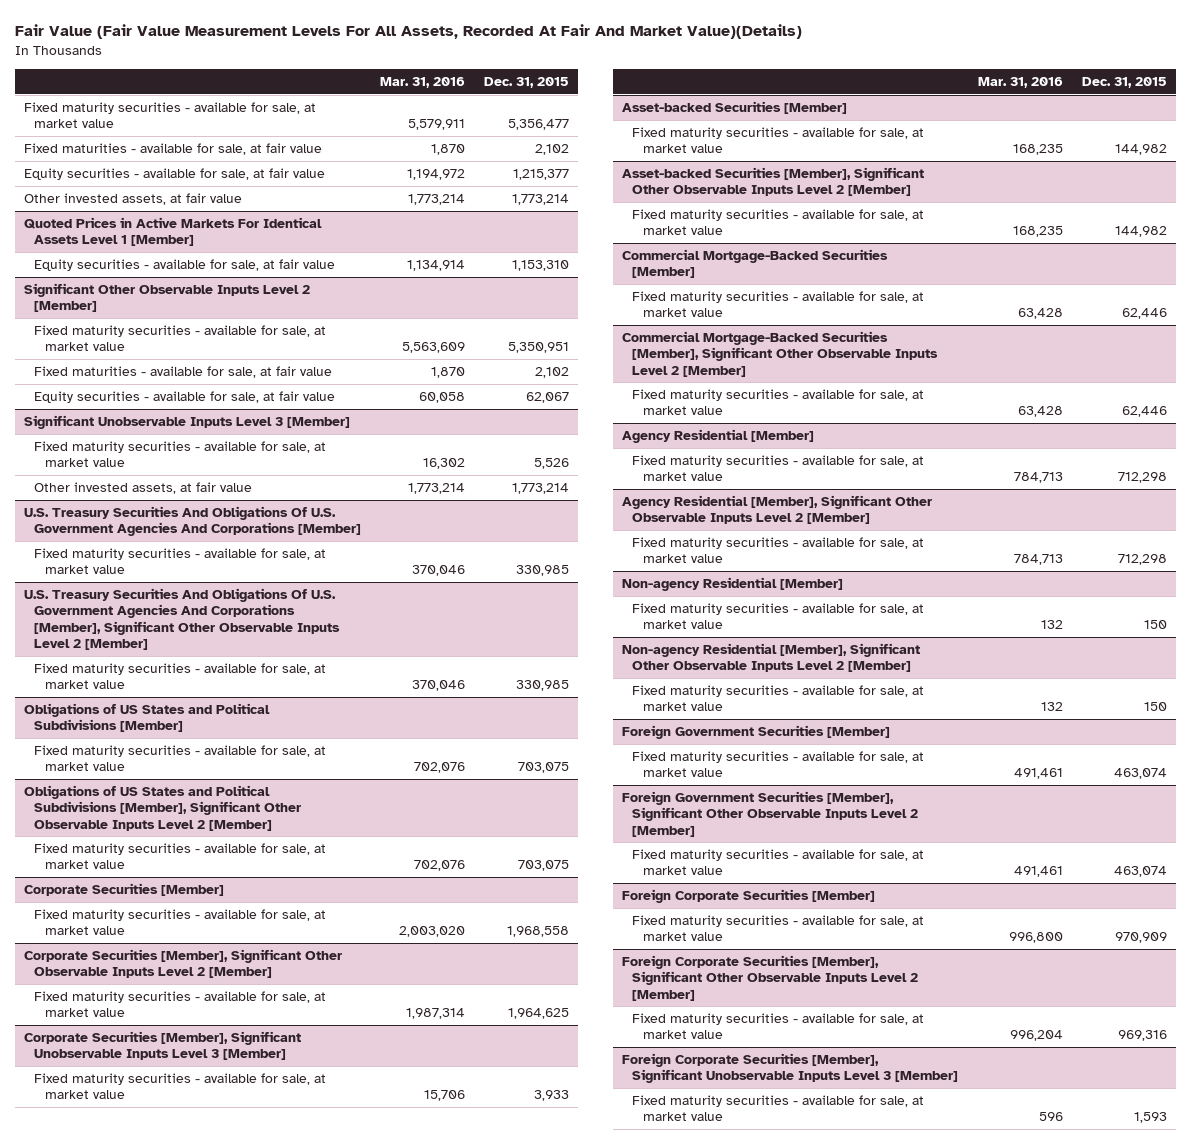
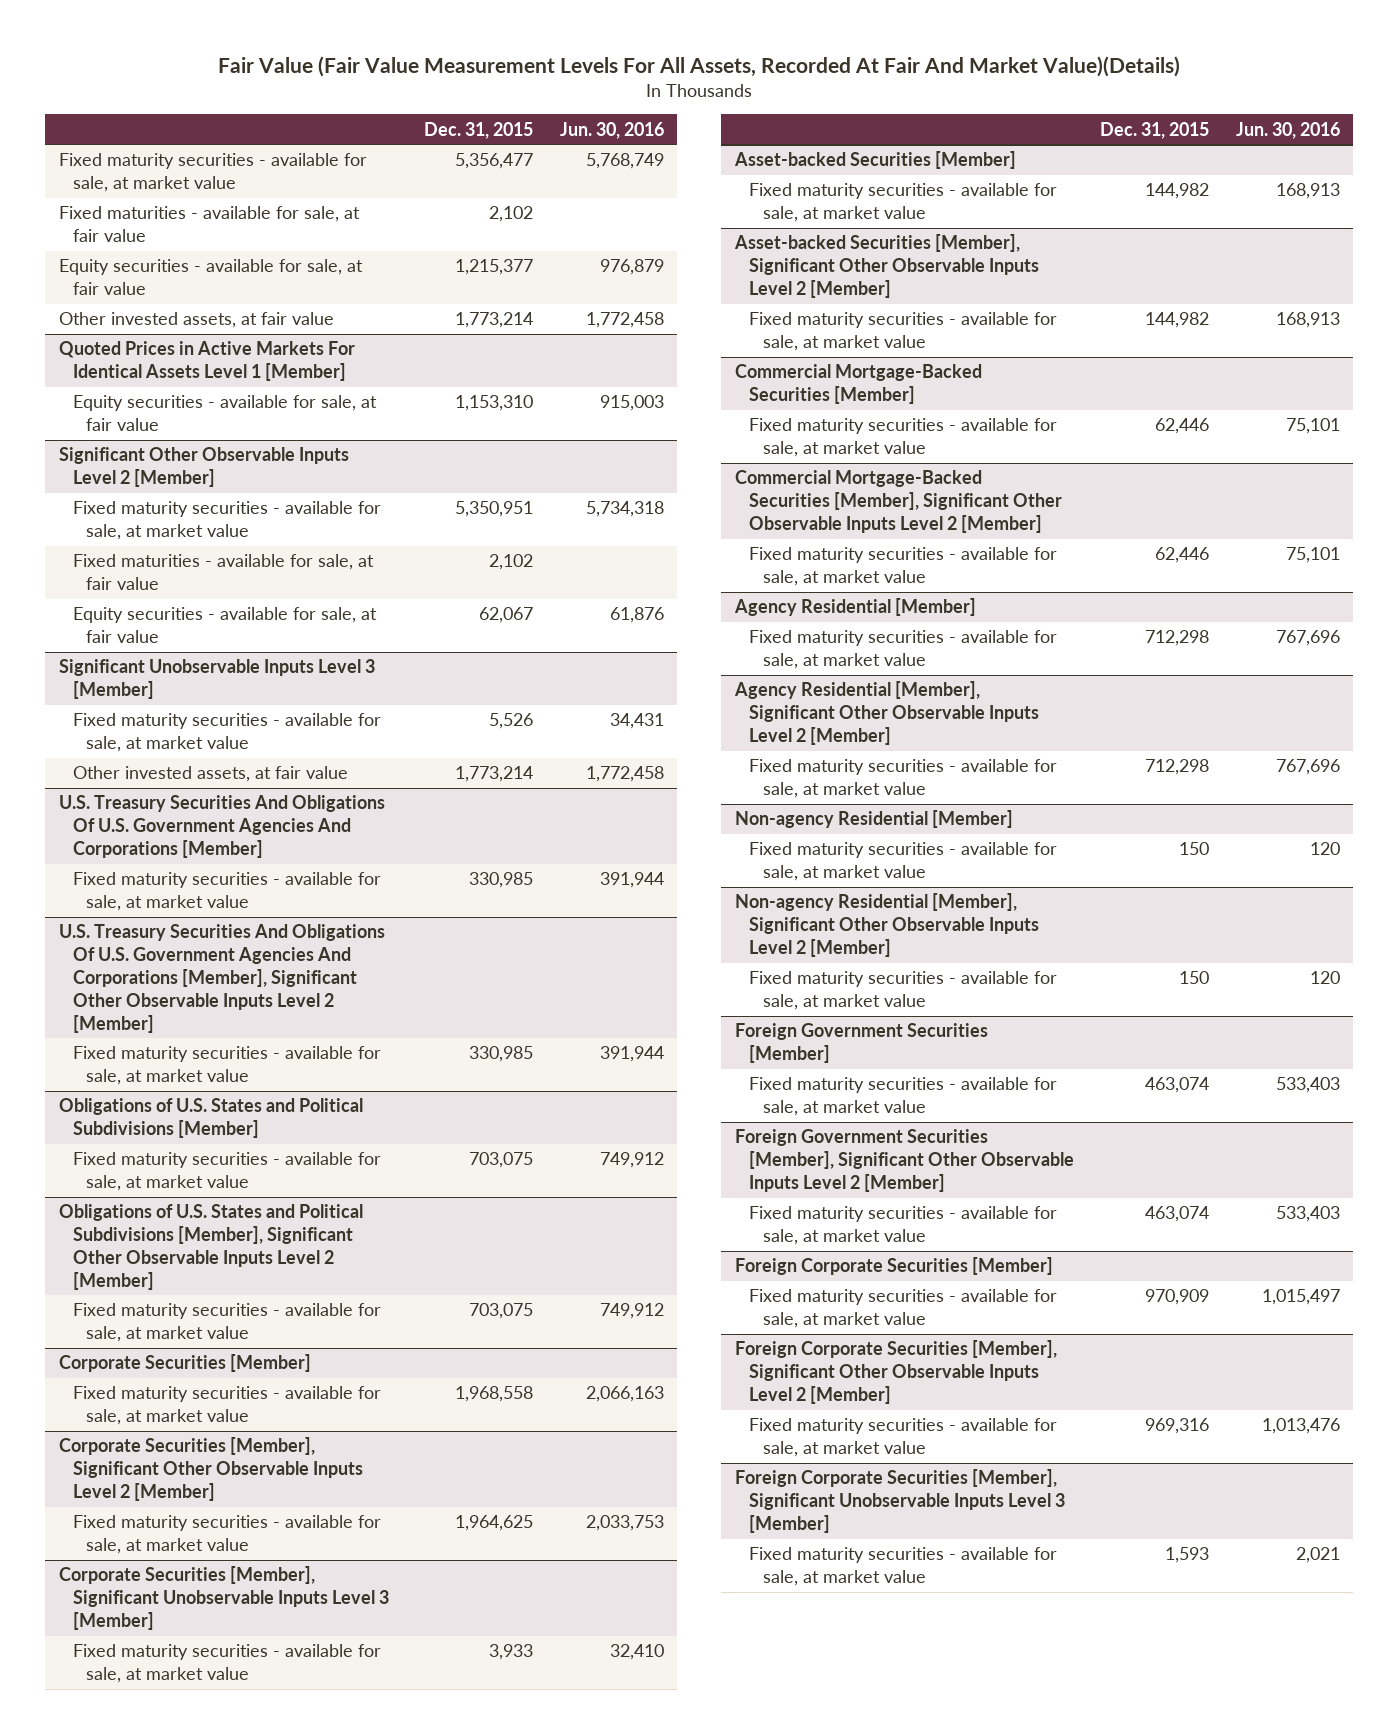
[380,76,466,88] Mar. 31, 2016 -> none
none -> [559,121,664,139] Jun. 30, 2016
[23,703,270,733] Obligations of US States and Political Subdivisions [Member] -> [58,1098,363,1139] Obligations of U.S. States and Political Subdivisions [Member]
[23,785,302,831] Obligations of US States and Political Subdivisions [Member], Significant Other Observable Inputs Level 2 [Member] -> [58,1204,363,1290] Obligations of U.S. States and Political Subdivisions [Member], Significant Other Observable Inputs Level 2 [Member]

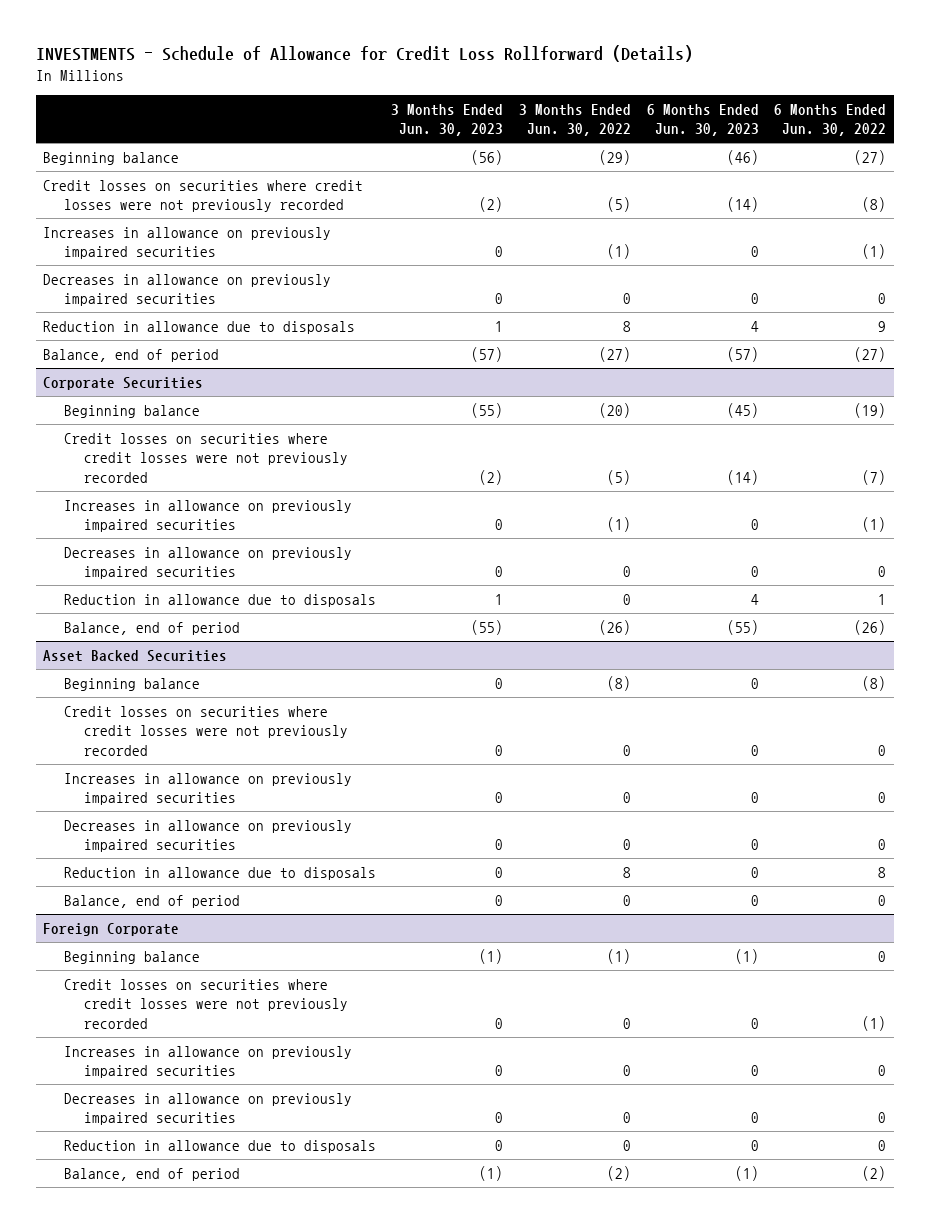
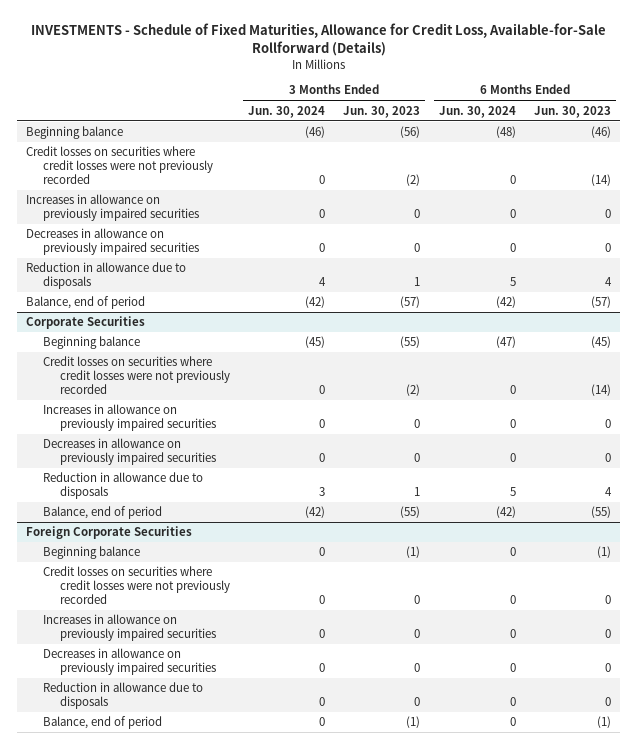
[35,45,693,63] INVESTMENTS - Schedule of Allowance for Credit Loss Rollforward (Details) -> [30,23,606,56] INVESTMENTS - Schedule of Fixed Maturities, Allowance for Credit Loss, Available-for-Sale Rollforward (Details)
[518,103,631,137] 3 Months Ended Jun. 30, 2022 -> none
[774,103,887,137] 6 Months Ended Jun. 30, 2022 -> none
none -> [247,105,325,118] Jun. 30, 2024
none -> [438,105,516,118] Jun. 30, 2024
[43,649,228,662] Asset Backed Securities -> none
[63,677,200,691] Beginning balance -> none
[63,705,349,757] Credit losses on securities where credit losses were not previously recorded -> none
[63,772,352,806] Increases in allowance on previously impaired securities -> none
[63,819,352,853] Decreases in allowance on previously impaired securities -> none
[63,866,376,880] Reduction in allowance due to disposals -> none
[63,894,240,908] Balance, end of period -> none
[43,922,180,936] Foreign Corporate -> [26,526,193,540] Foreign Corporate Securities

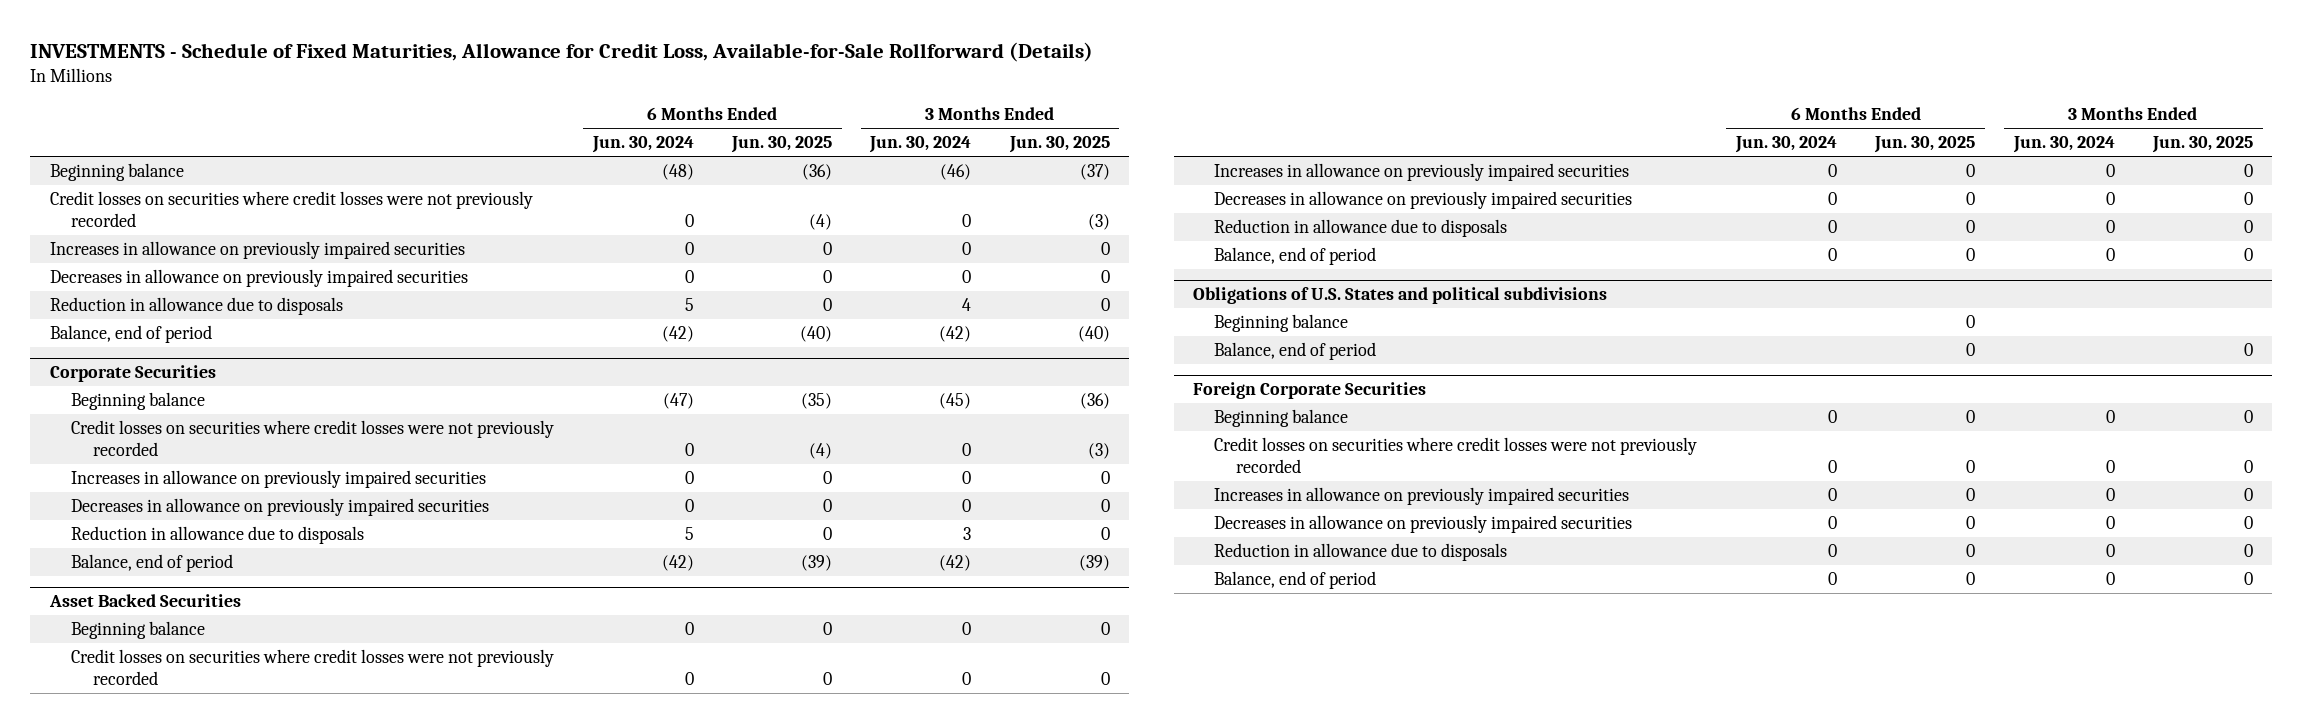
[343,105,421,118] Jun. 30, 2023 -> none
[534,105,612,118] Jun. 30, 2023 -> none
none -> [731,136,833,154] Jun. 30, 2025
none -> [1008,136,1110,154] Jun. 30, 2025
none -> [48,594,241,608] Asset Backed Securities
none -> [71,621,206,640] Beginning balance
none -> [71,649,555,686] Credit losses on securities where credit losses were not previously recorded
none -> [1214,163,1630,182] Increases in allowance on previously impaired securities
none -> [1214,191,1633,210] Decreases in allowance on previously impaired securities
none -> [1214,219,1508,238] Reduction in allowance due to disposals
none -> [1214,247,1377,266] Balance, end of period
none -> [1192,287,1607,305] Obligations of U.S. States and political subdivisions
none -> [1214,314,1349,333] Beginning balance
none -> [1214,342,1377,361] Balance, end of period

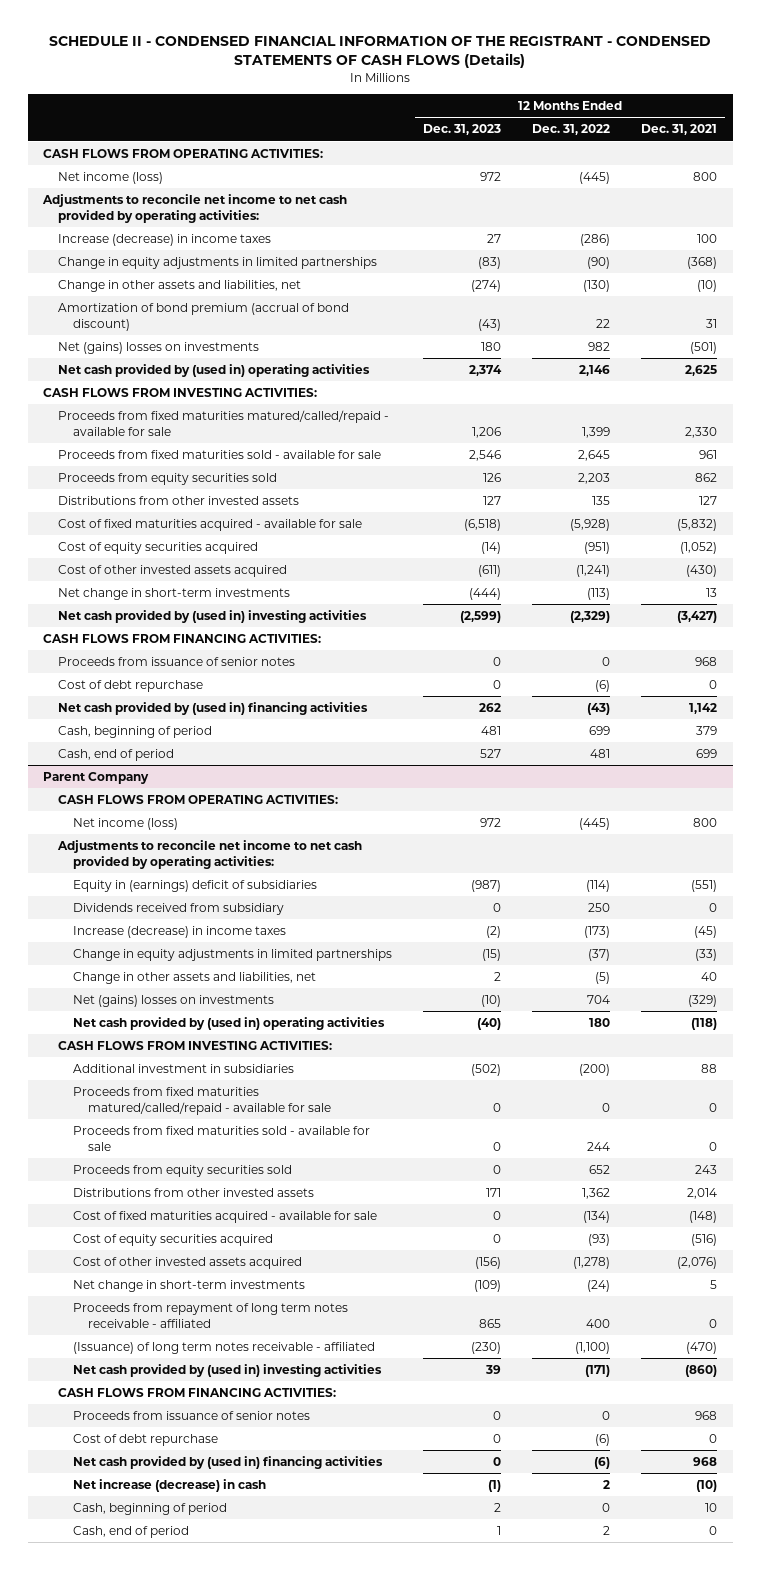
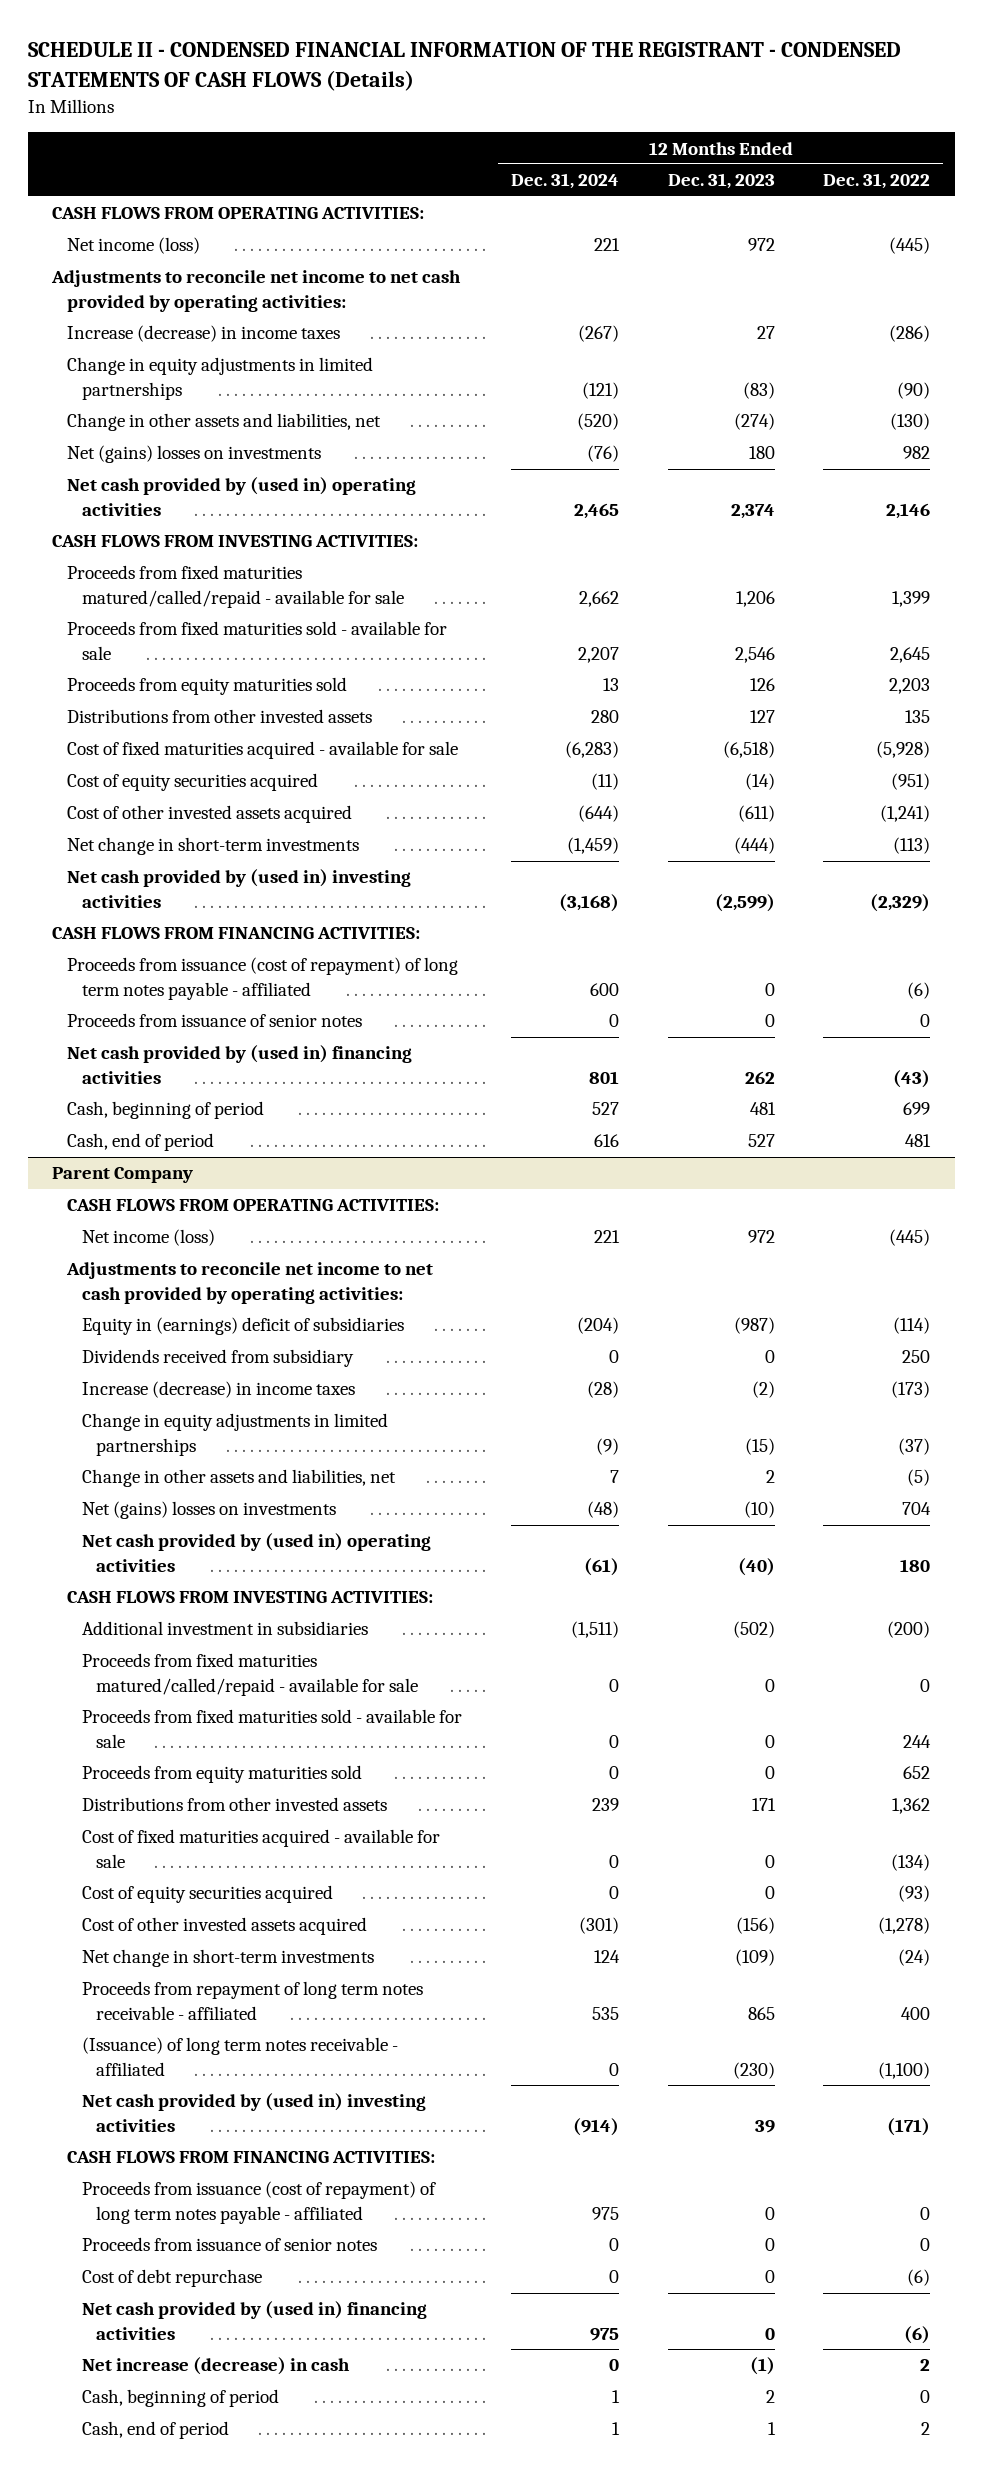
[641,124,718,136] Dec. 31, 2021 -> none
none -> [510,173,619,190] Dec. 31, 2024
[57,302,349,331] Amortization of bond premium (accrual of bond discount) -> none
[57,472,277,485] Proceeds from equity securities sold -> [66,677,347,696] Proceeds from equity maturities sold
none -> [66,957,458,1000] Proceeds from issuance (cost of repayment) of long term notes payable - affiliated
[57,679,203,692] Cost of debt repurchase -> none
[72,1164,292,1177] Proceeds from equity securities sold -> [81,1765,362,1784] Proceeds from equity maturities sold
none -> [81,2181,436,2224] Proceeds from issuance (cost of repayment) of long term notes payable - affiliated

